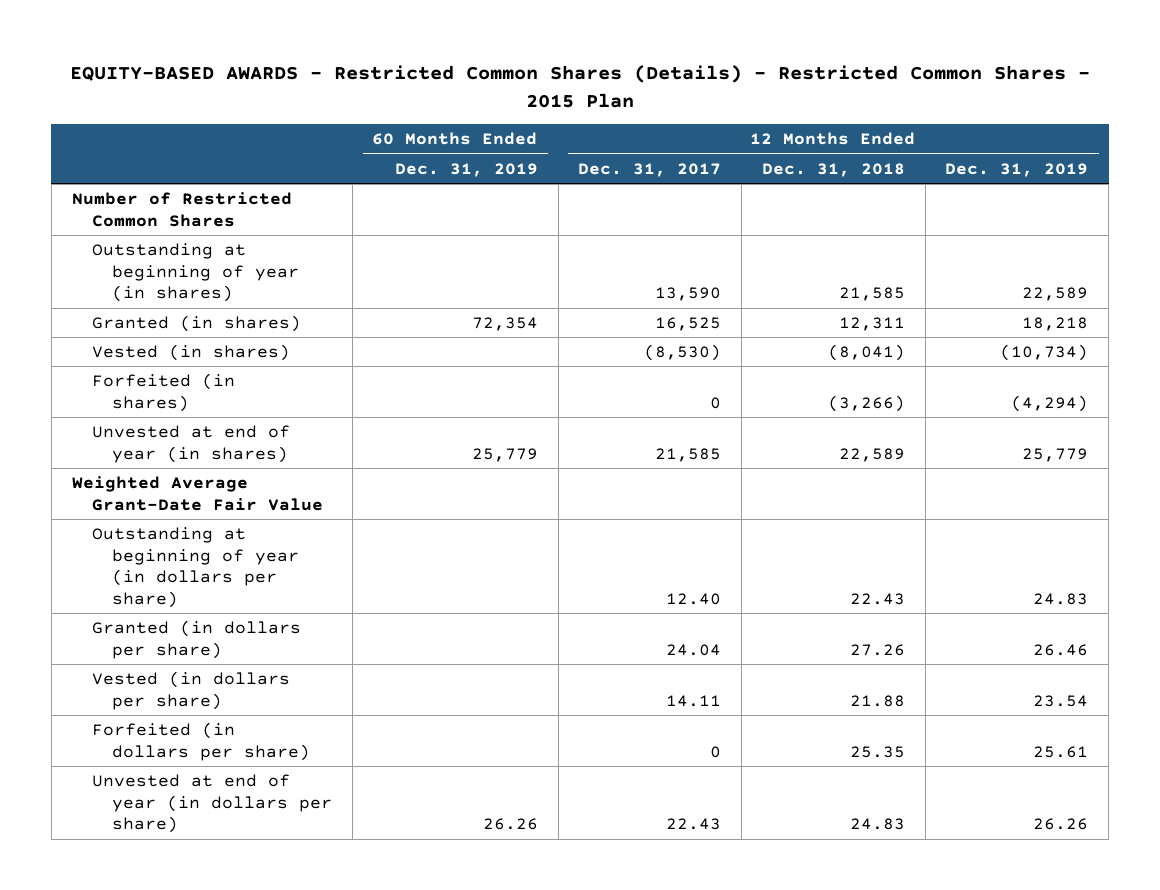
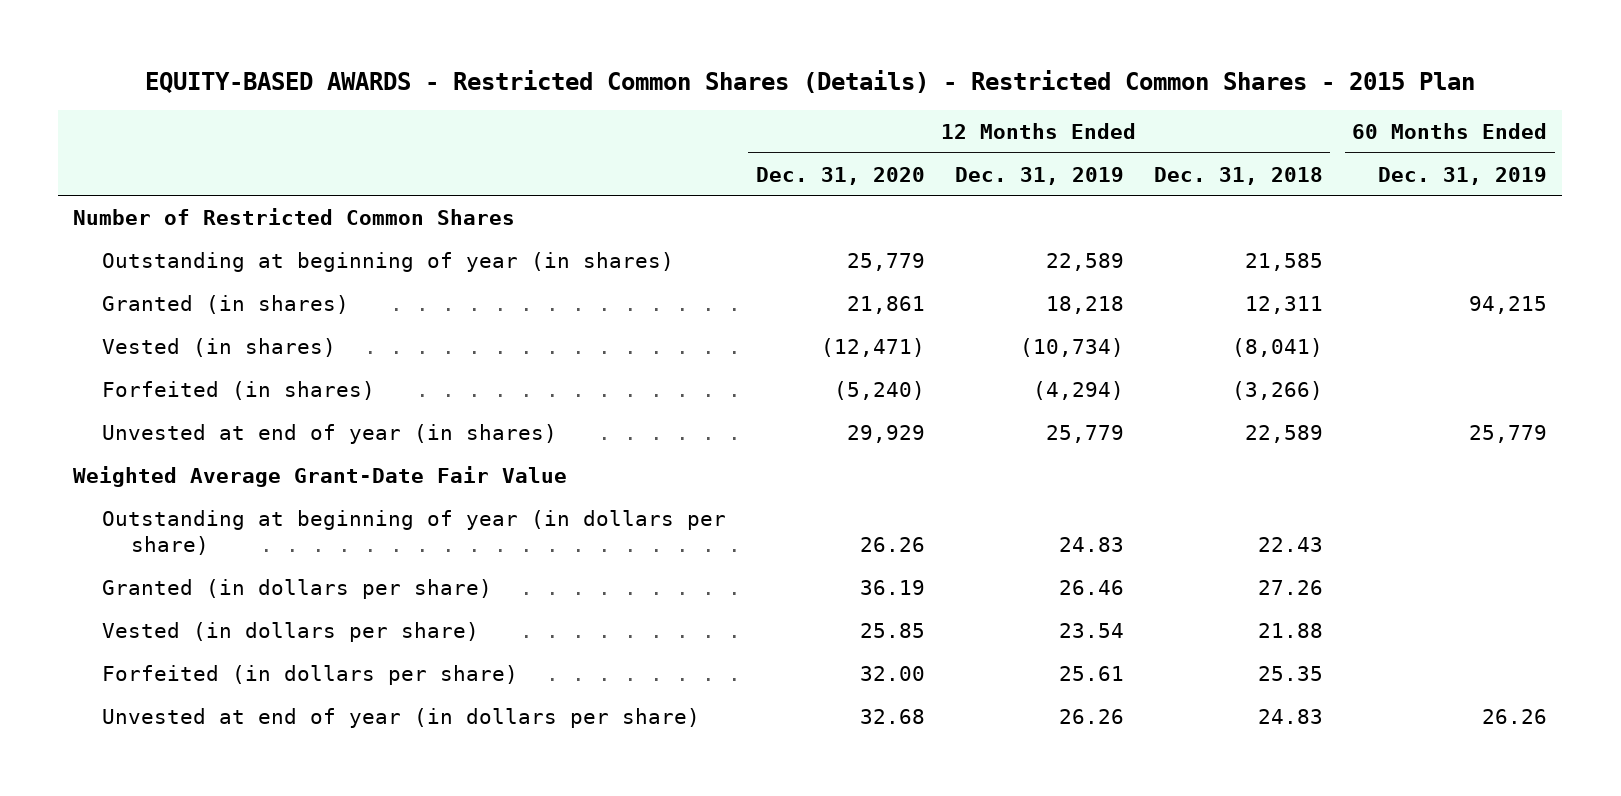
[578,162,722,177] Dec. 31, 2017 -> none
none -> [755,166,925,185] Dec. 31, 2020
[471,316,538,331] 72,354 -> [1469,295,1548,314] 94,215

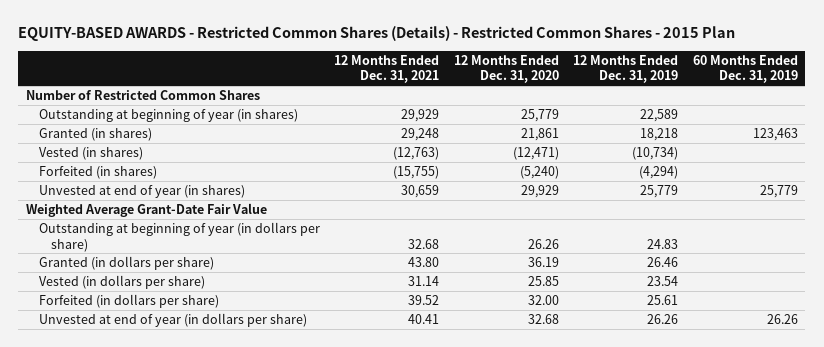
[1153,166,1323,185] Dec. 31, 2018 -> none
none -> [334,55,440,84] 12 Months Ended Dec. 31, 2021
[1469,295,1548,314] 94,215 -> [752,128,798,142] 123,463

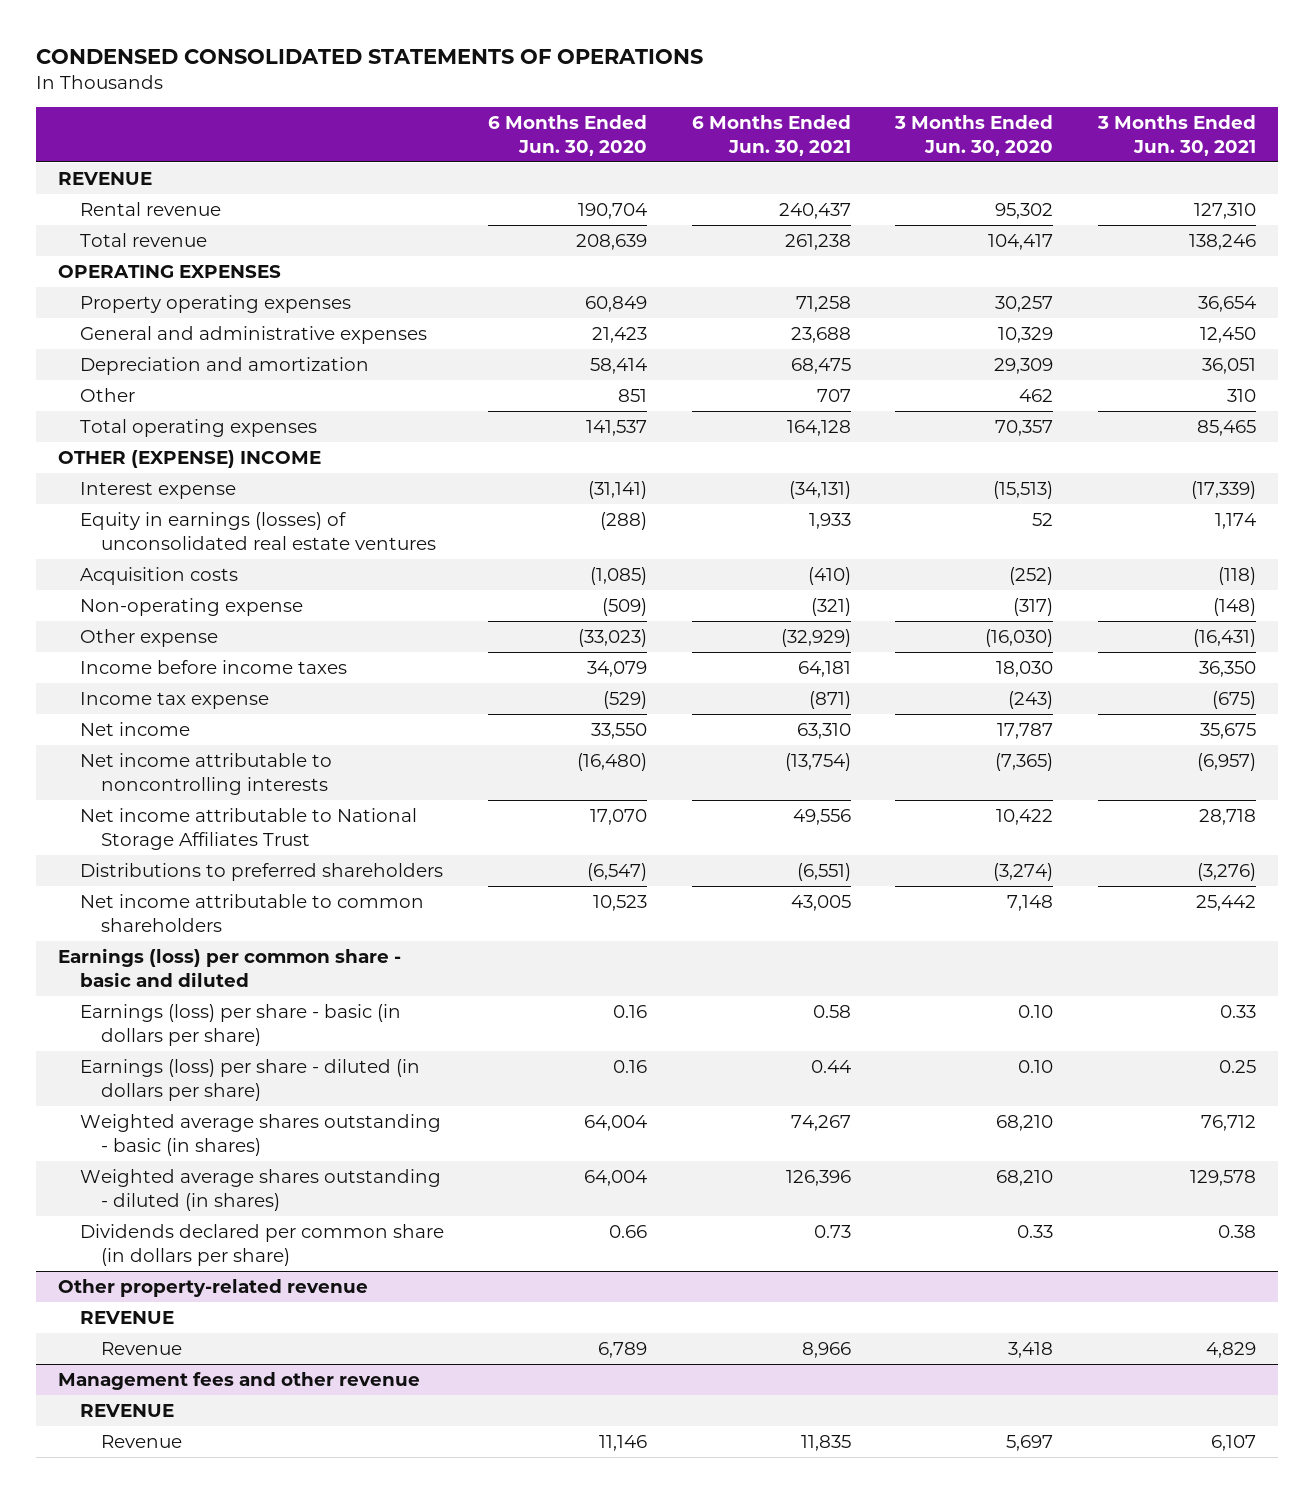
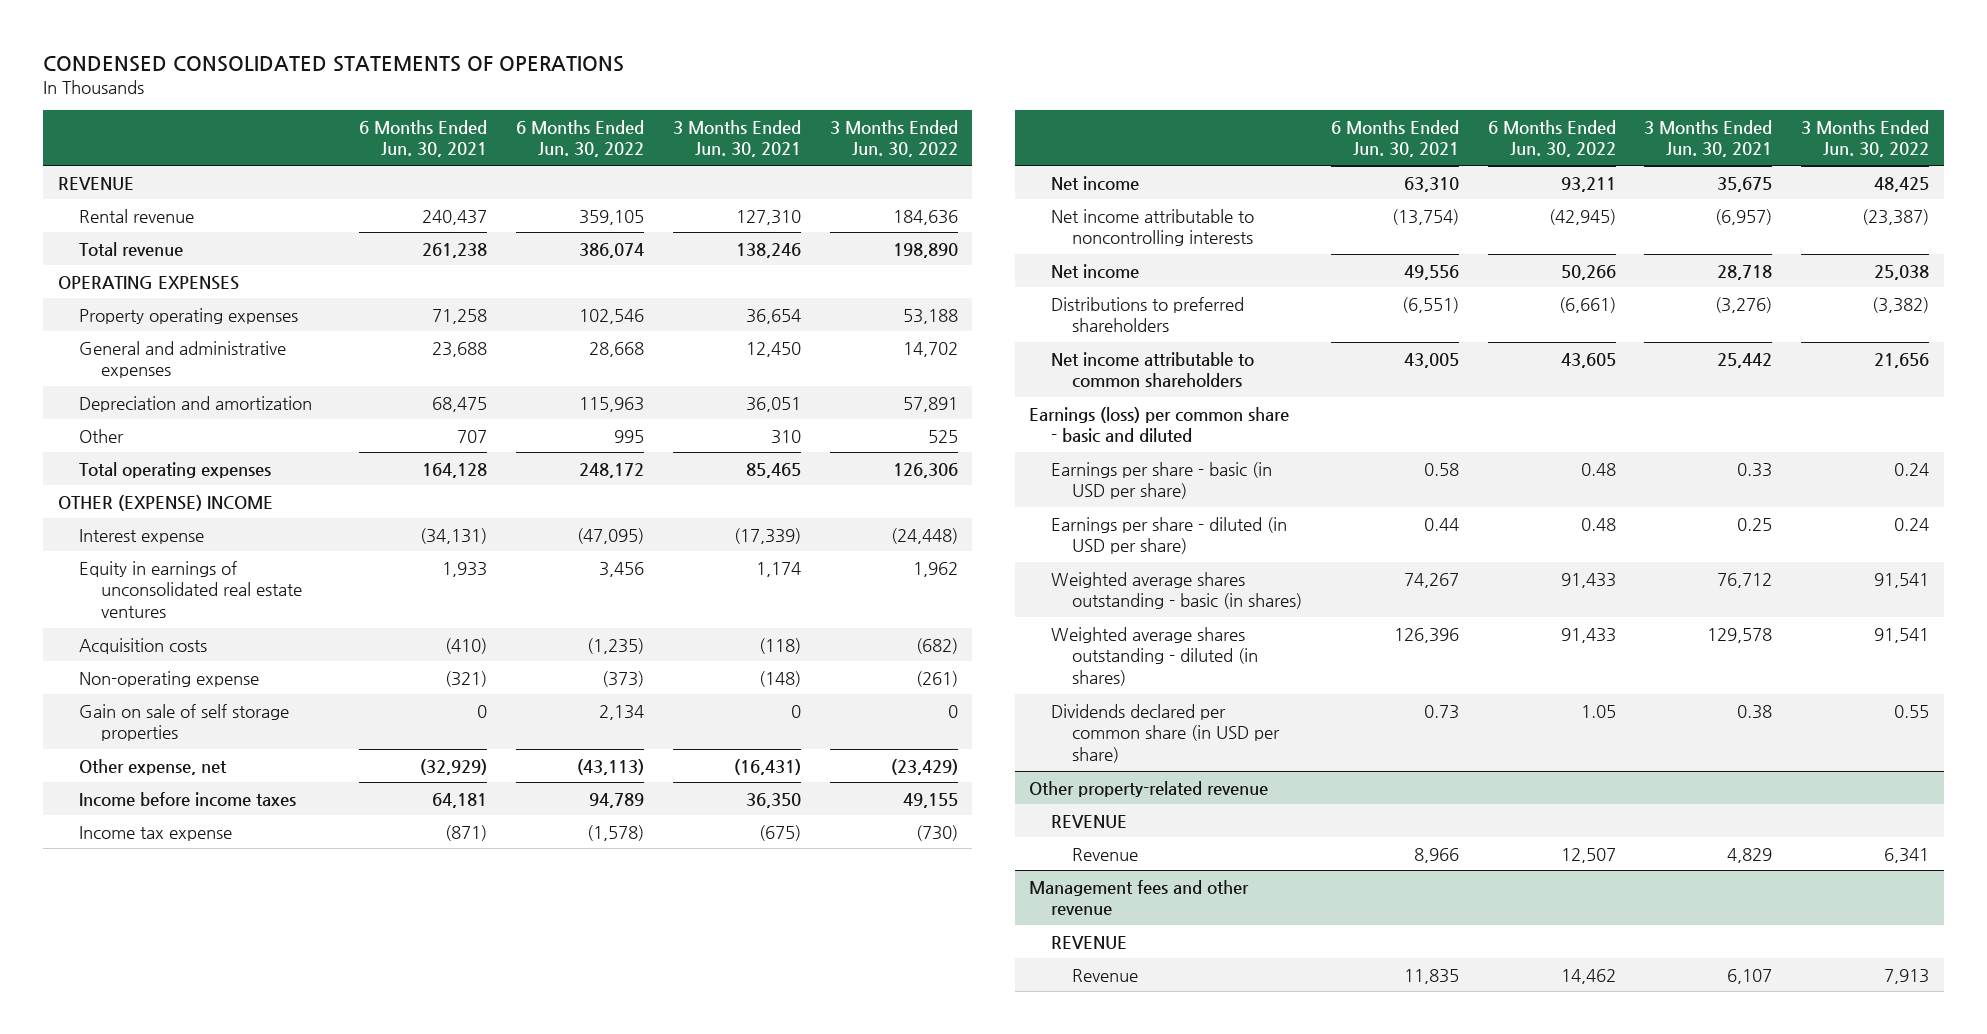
[488,115,648,156] 6 Months Ended Jun. 30, 2020 -> none
[894,115,1054,156] 3 Months Ended Jun. 30, 2020 -> none
none -> [516,119,645,158] 6 Months Ended Jun. 30, 2022
none -> [829,119,958,158] 3 Months Ended Jun. 30, 2022
[79,511,437,550] Equity in earnings (losses) of unconsolidated real estate ventures -> [79,560,302,619] Equity in earnings of unconsolidated real estate ventures
none -> [79,703,290,742] Gain on sale of self storage properties
[79,628,218,647] Other expense -> [79,758,228,775] Other expense, net
[79,807,417,850] Net income attributable to National Storage Affiliates Trust -> [1050,263,1139,279] Net income
[79,1003,401,1046] Earnings (loss) per share - basic (in dollars per share) -> [1050,461,1272,500] Earnings per share - basic (in USD per share)
[79,1058,420,1101] Earnings (loss) per share - diluted (in dollars per share) -> [1050,516,1287,555] Earnings per share - diluted (in USD per share)
[79,1223,444,1266] Dividends declared per common share (in dollars per share) -> [1050,703,1280,764] Dividends declared per common share (in USD per share)

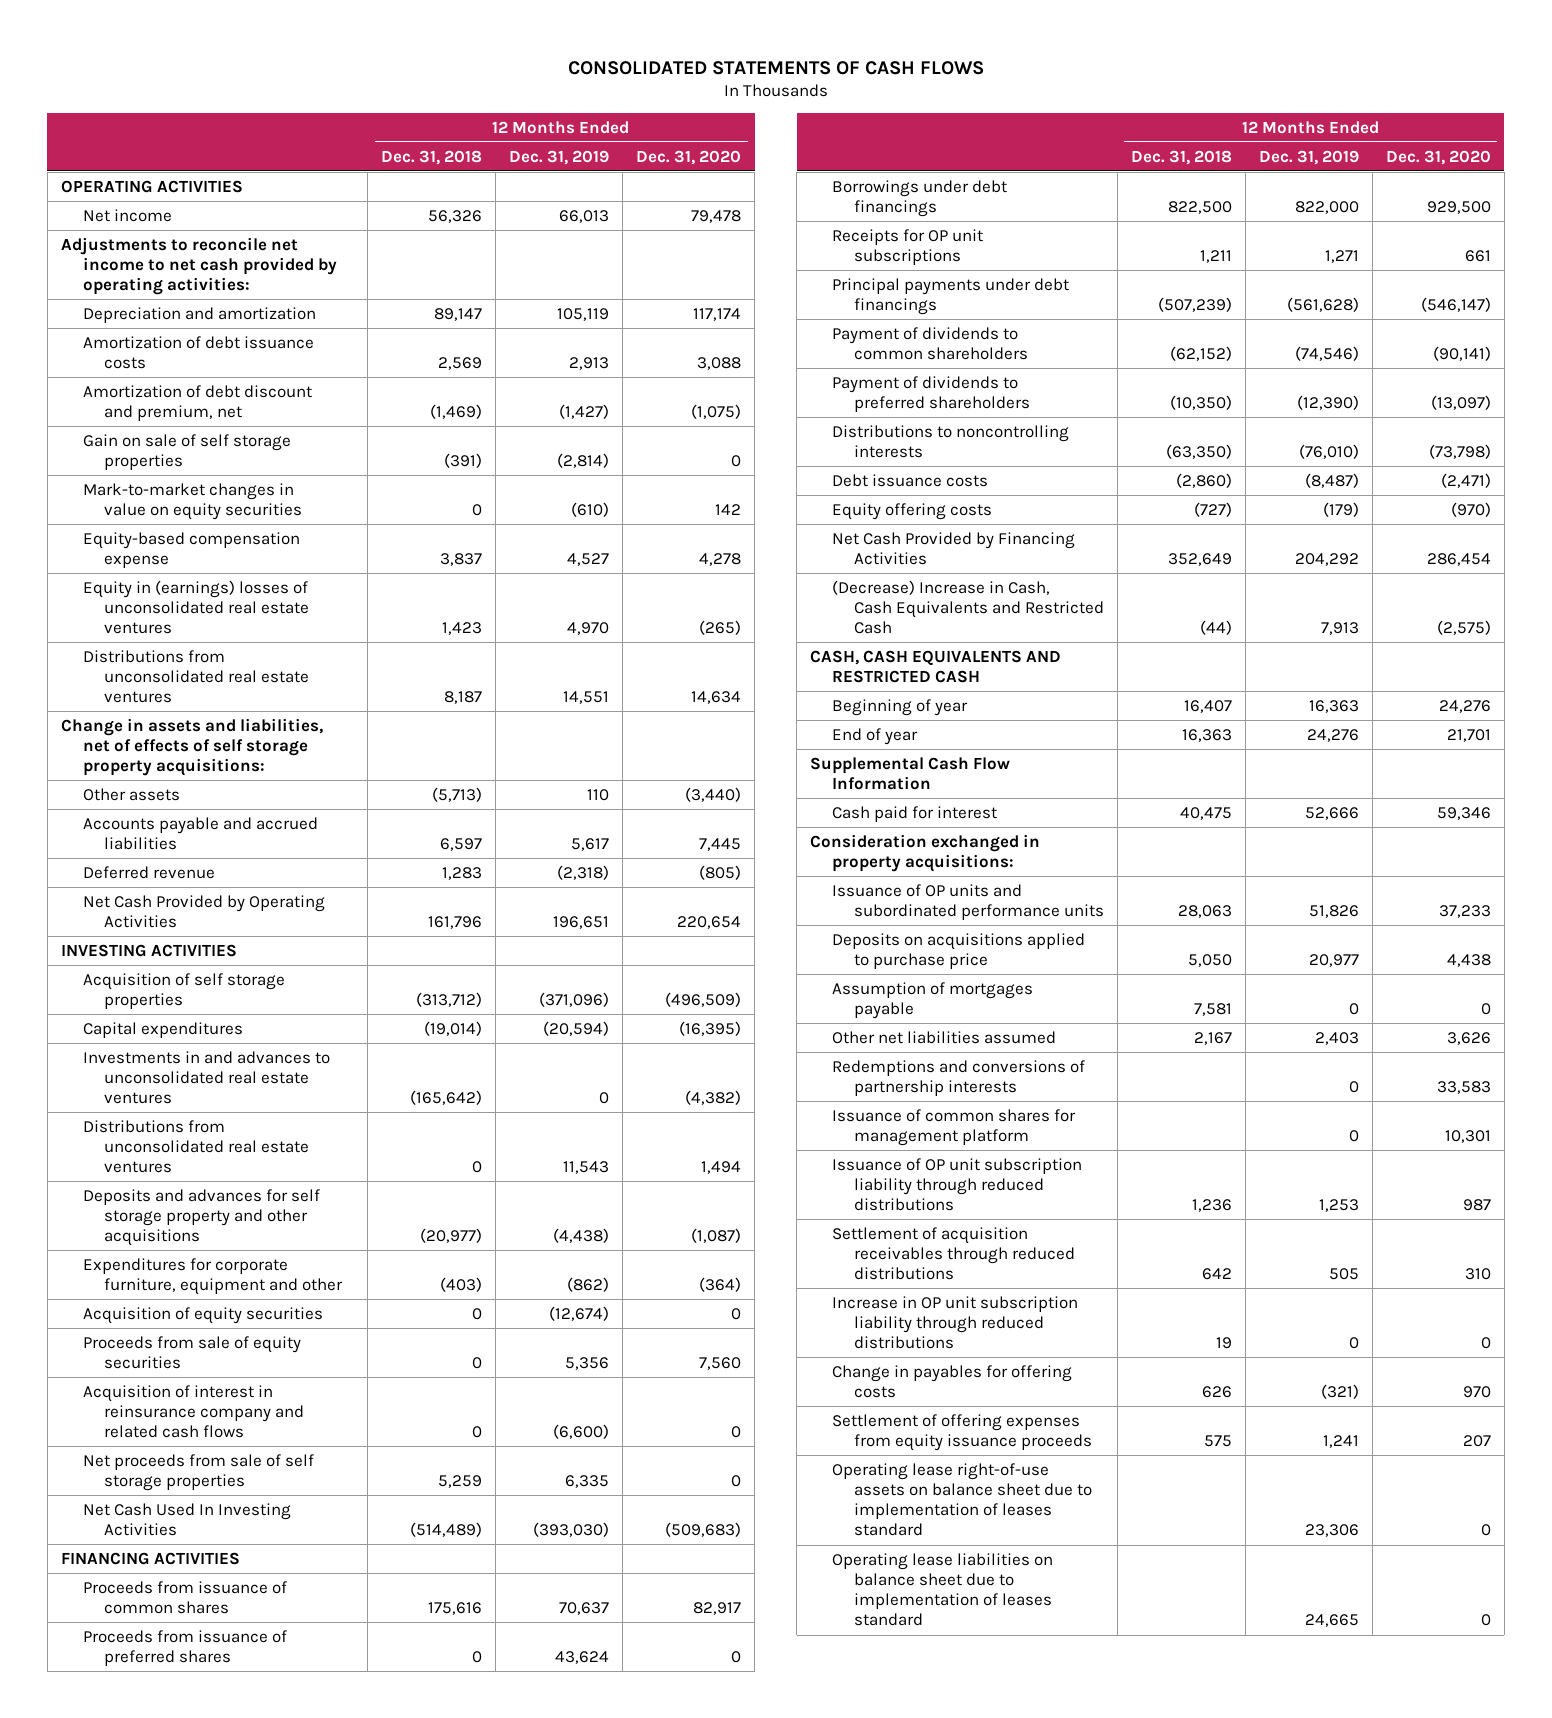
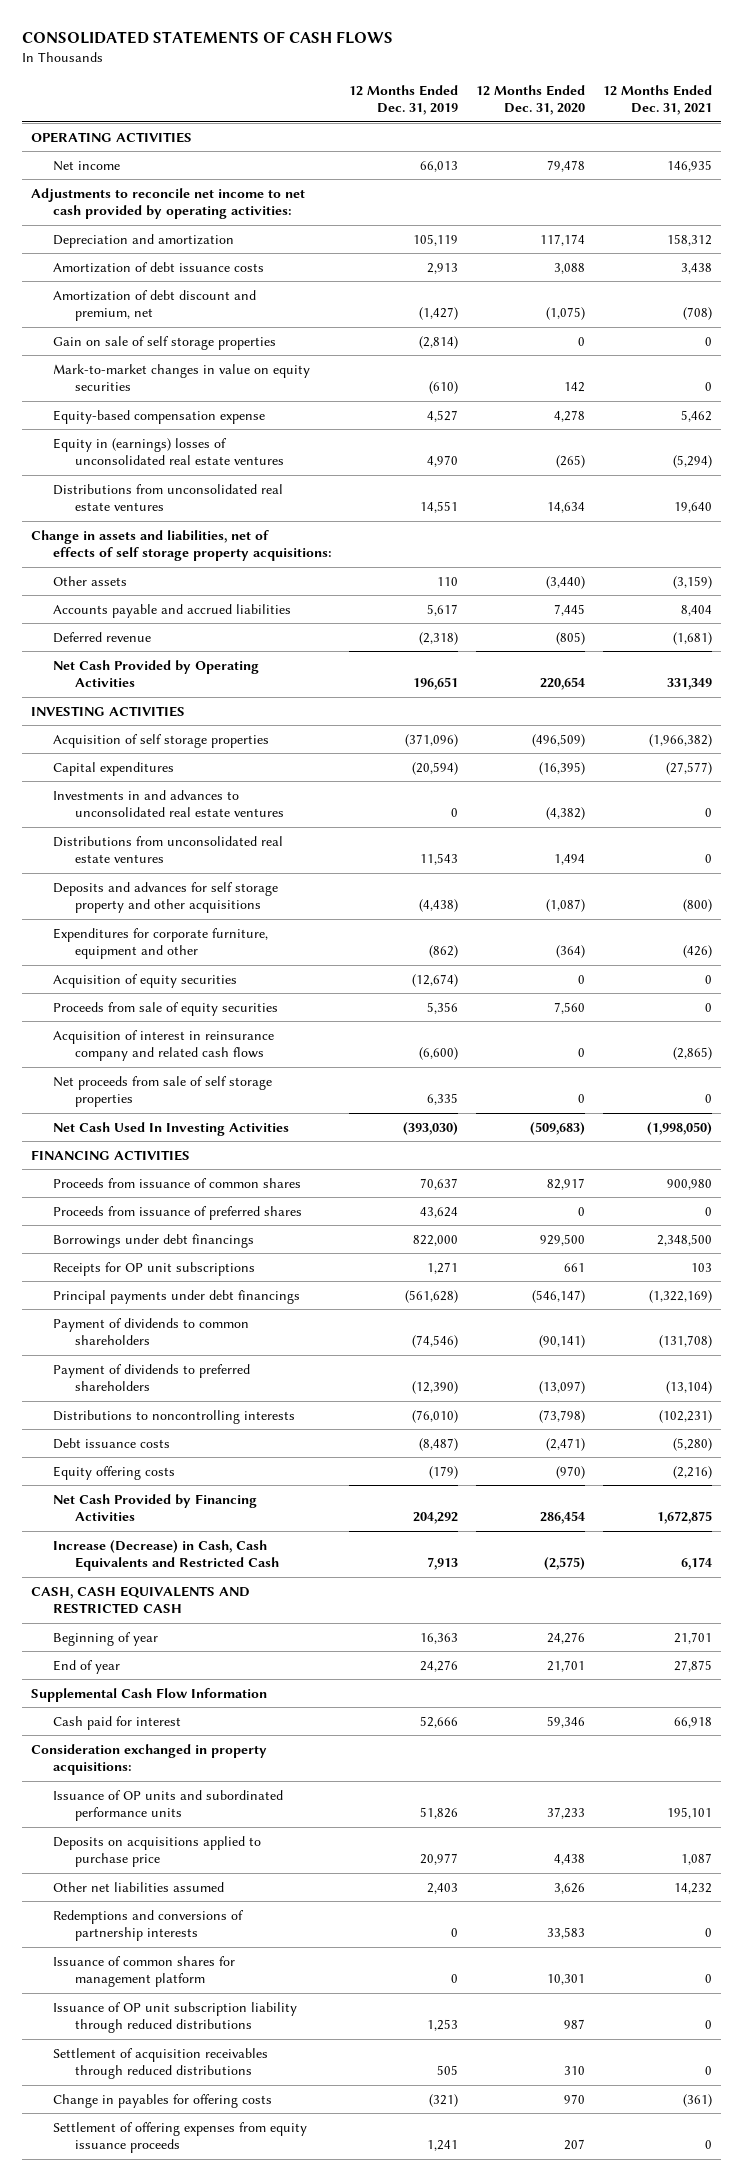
[381,149,483,165] Dec. 31, 2018 -> none
none -> [602,84,712,116] 12 Months Ended Dec. 31, 2021
[832,579,1104,635] (Decrease) Increase in Cash, Cash Equivalents and Restricted Cash -> [52,1539,279,1572] Increase (Decrease) in Cash, Cash Equivalents and Restricted Cash
[832,981,1034,1019] Assumption of mortgages payable -> none
[832,1295,1079,1350] Increase in OP unit subscription liability through reduced distributions -> none
[832,1462,1092,1537] Operating lease right-of-use assets on balance sheet due to implementation of leases standard -> none
[832,1552,1054,1627] Operating lease liabilities on balance sheet due to implementation of leases standard -> none

